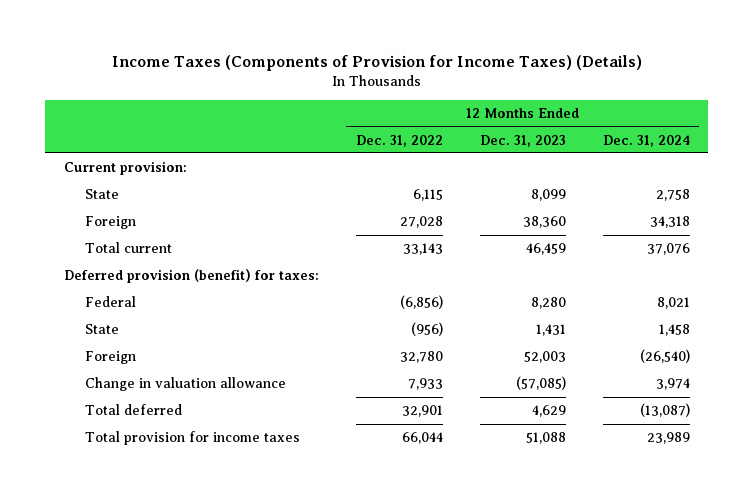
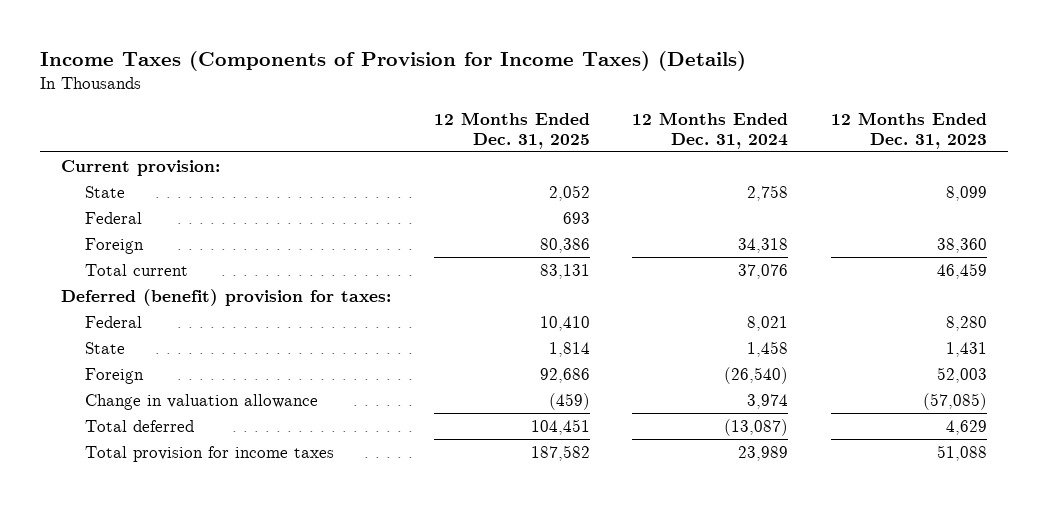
[355,134,443,147] Dec. 31, 2022 -> none
none -> [433,112,590,149] 12 Months Ended Dec. 31, 2025
none -> [85,211,143,224] Federal
[63,269,319,284] Deferred provision (benefit) for taxes: -> [61,288,392,306] Deferred (benefit) provision for taxes:

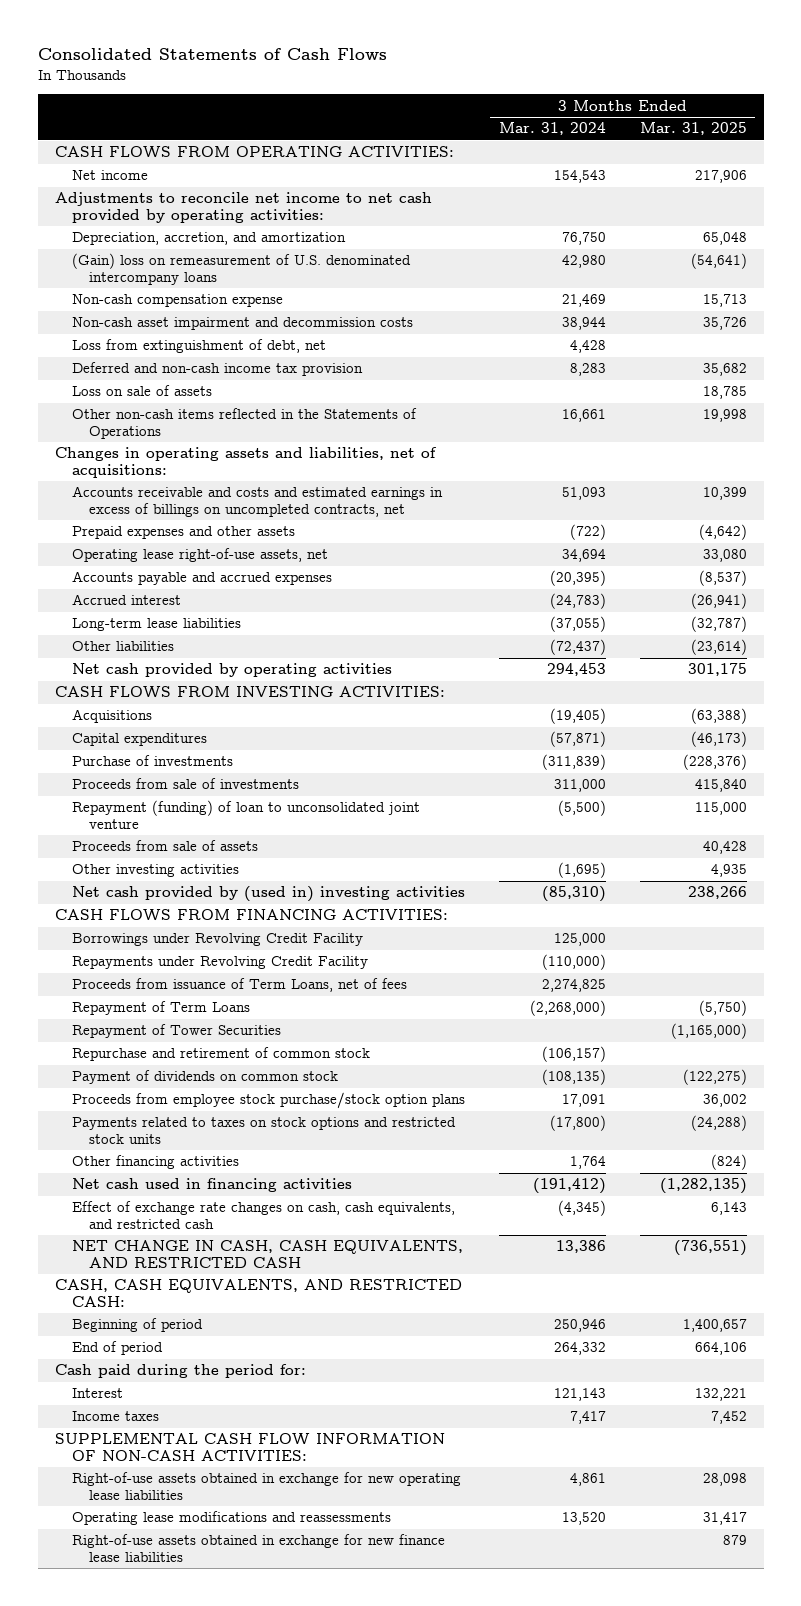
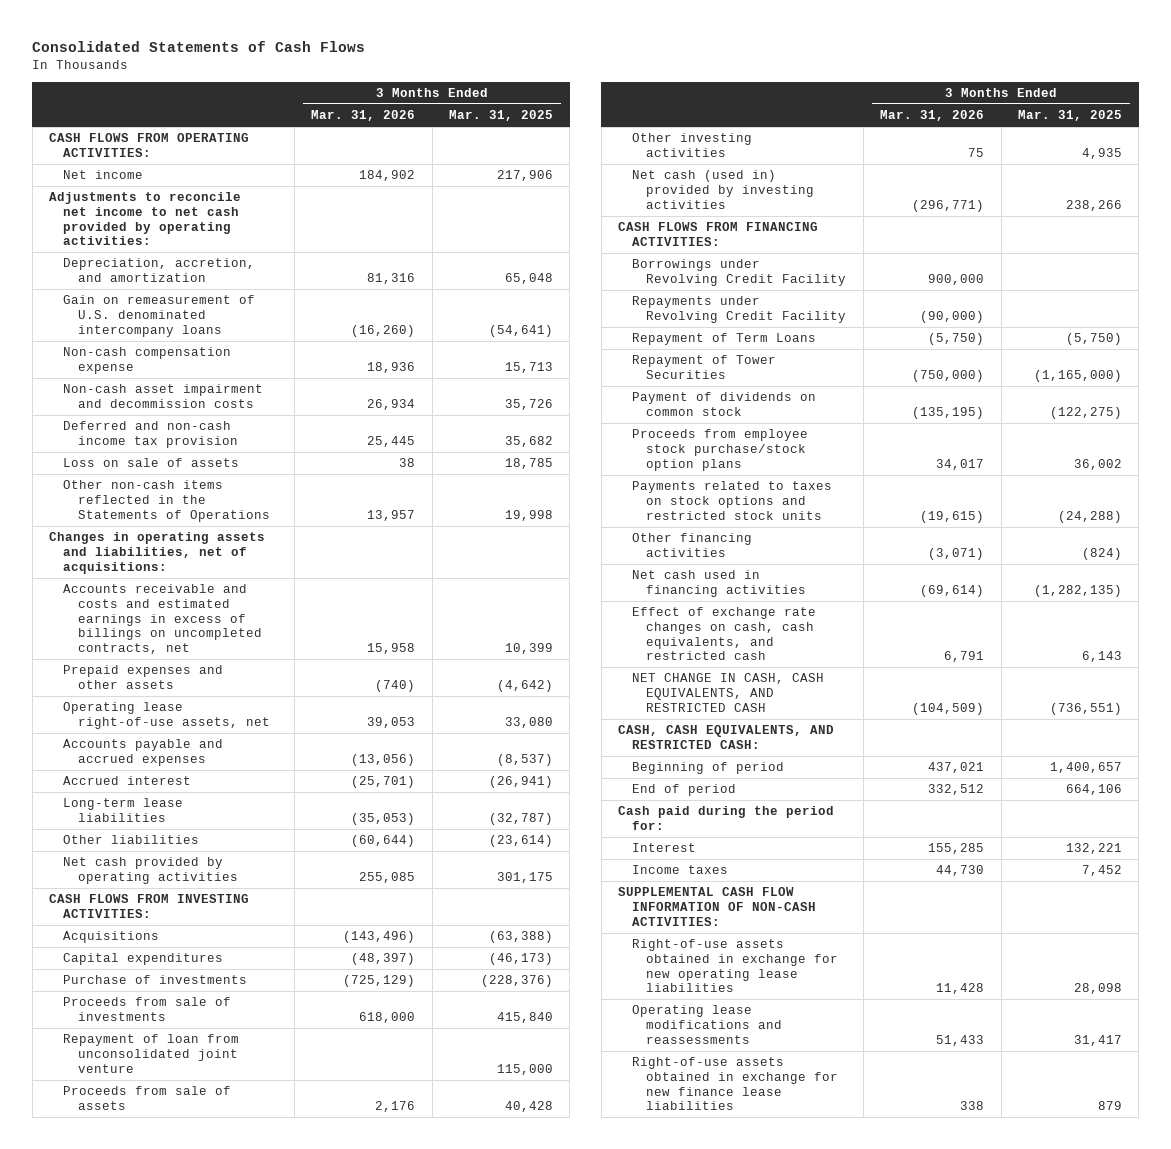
[498,122,606,136] Mar. 31, 2024 -> none
none -> [311,110,416,122] Mar. 31, 2026
[71,253,411,285] (Gain) loss on remeasurement of U.S. denominated intercompany loans -> [63,295,256,337] Gain on remeasurement of U.S. denominated intercompany loans
[71,339,326,354] Loss from extinguishment of debt, net -> none
[71,800,420,829] Repayment (funding) of loan to unconsolidated joint venture -> [63,1034,240,1073] Repayment of loan from unconsolidated joint venture
[71,886,465,903] Net cash provided by (used in) investing activities -> [632,170,815,209] Net cash (used in) provided by investing activities
[71,978,407,993] Proceeds from issuance of Term Loans, net of fees -> none
[71,1047,370,1062] Repurchase and retirement of common stock -> none

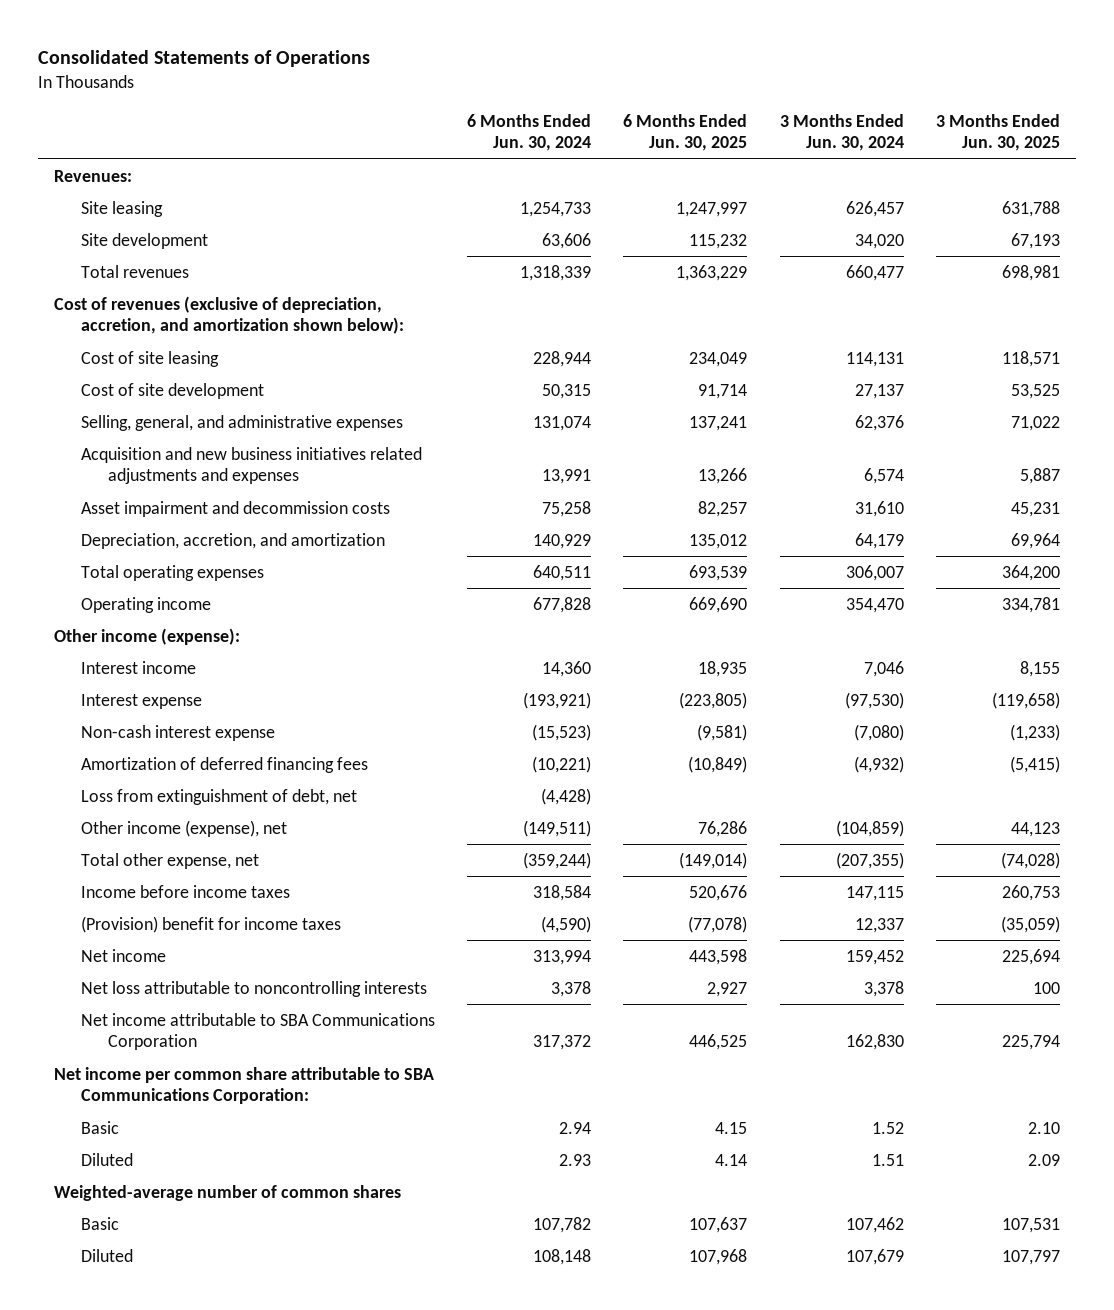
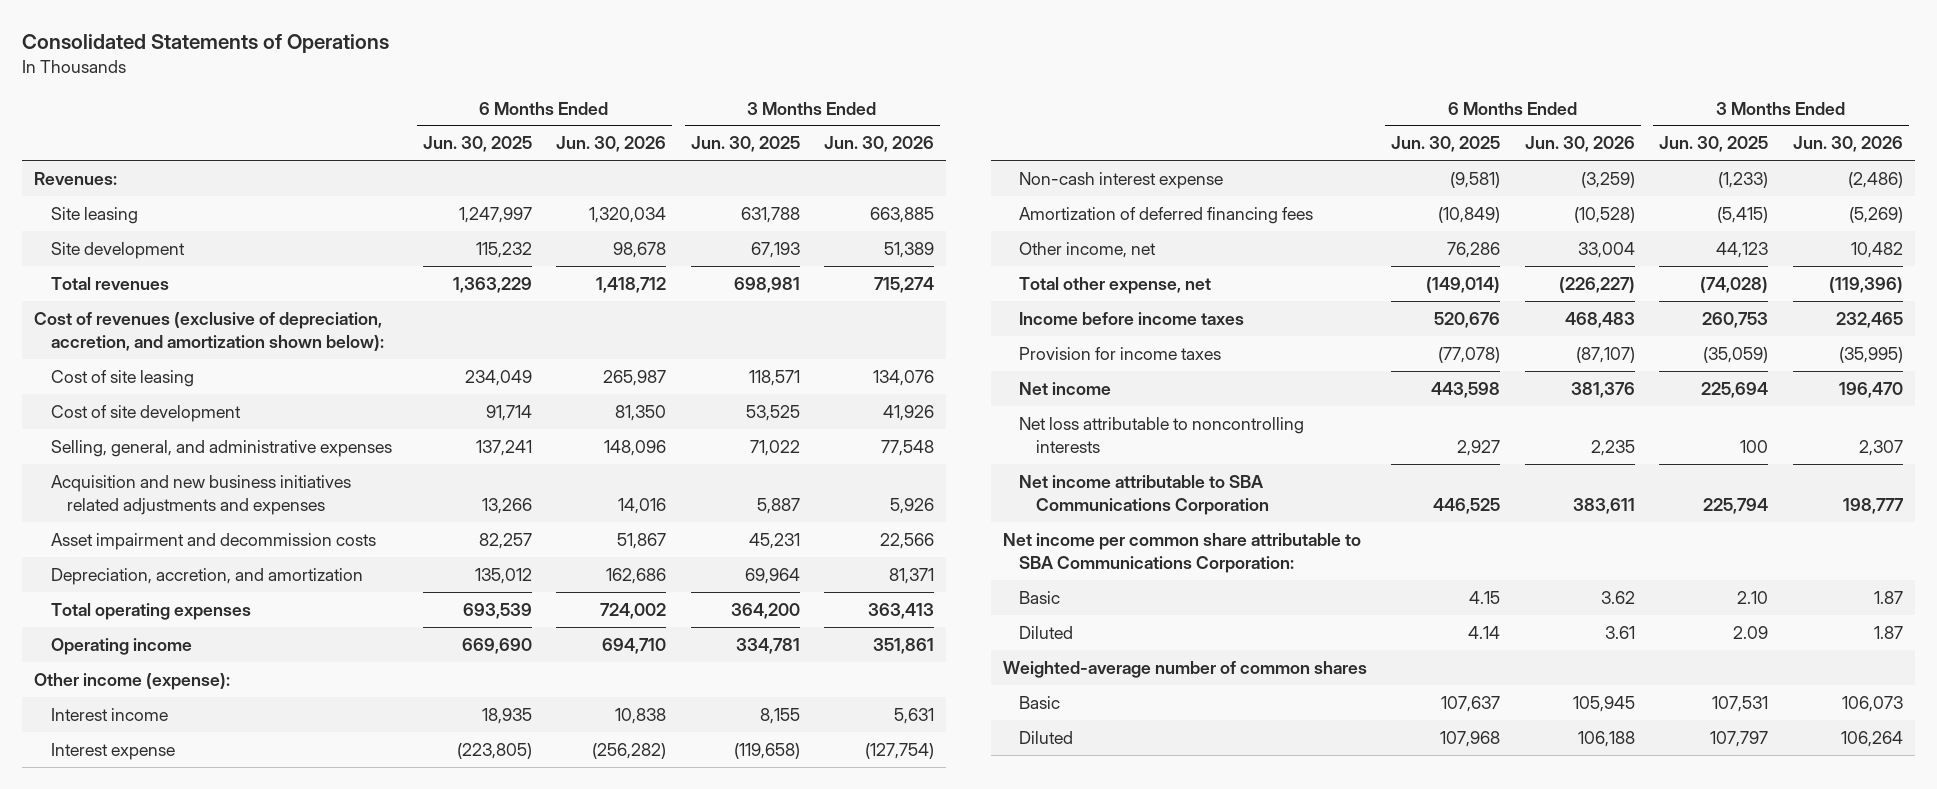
[467,114,592,152] 6 Months Ended Jun. 30, 2024 -> none
[779,114,904,152] 3 Months Ended Jun. 30, 2024 -> none
none -> [556,136,667,153] Jun. 30, 2026
none -> [824,136,935,153] Jun. 30, 2026
[80,788,357,805] Loss from extinguishment of debt, net -> none
[80,819,287,837] Other income (expense), net -> [1019,241,1157,258] Other income, net
[80,915,341,933] (Provision) benefit for income taxes -> [1019,346,1222,360] Provision for income taxes

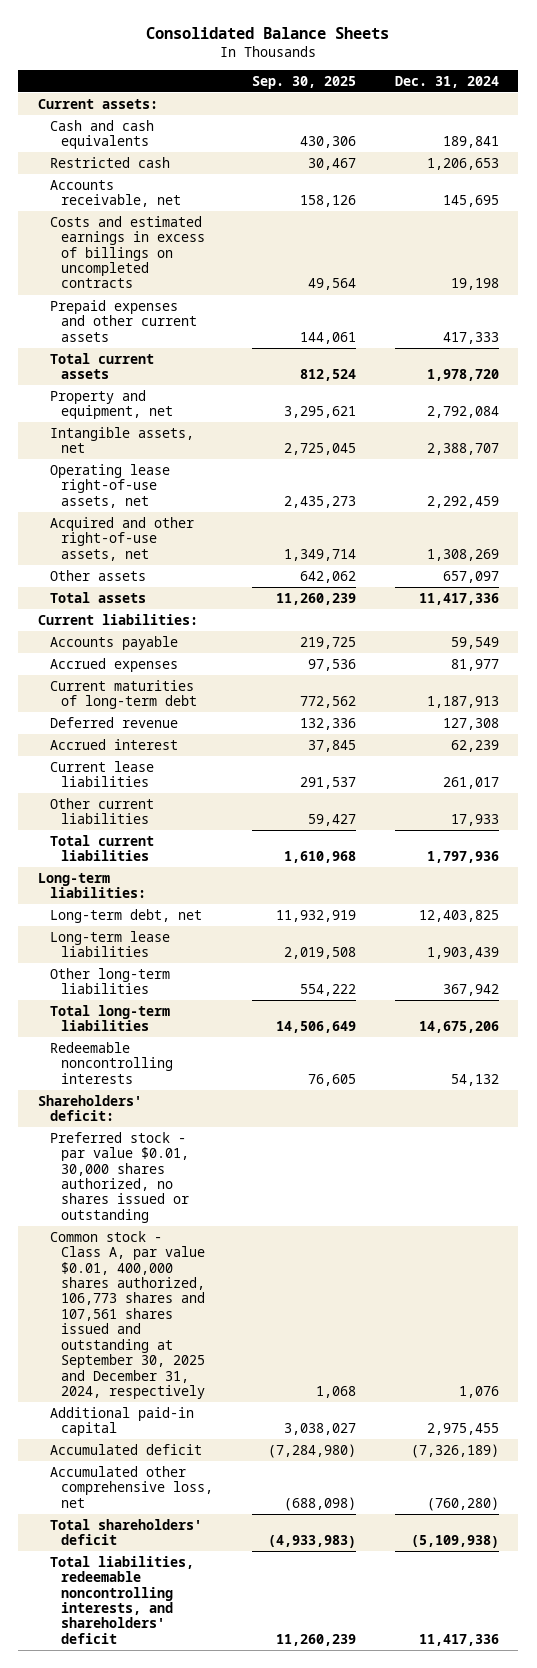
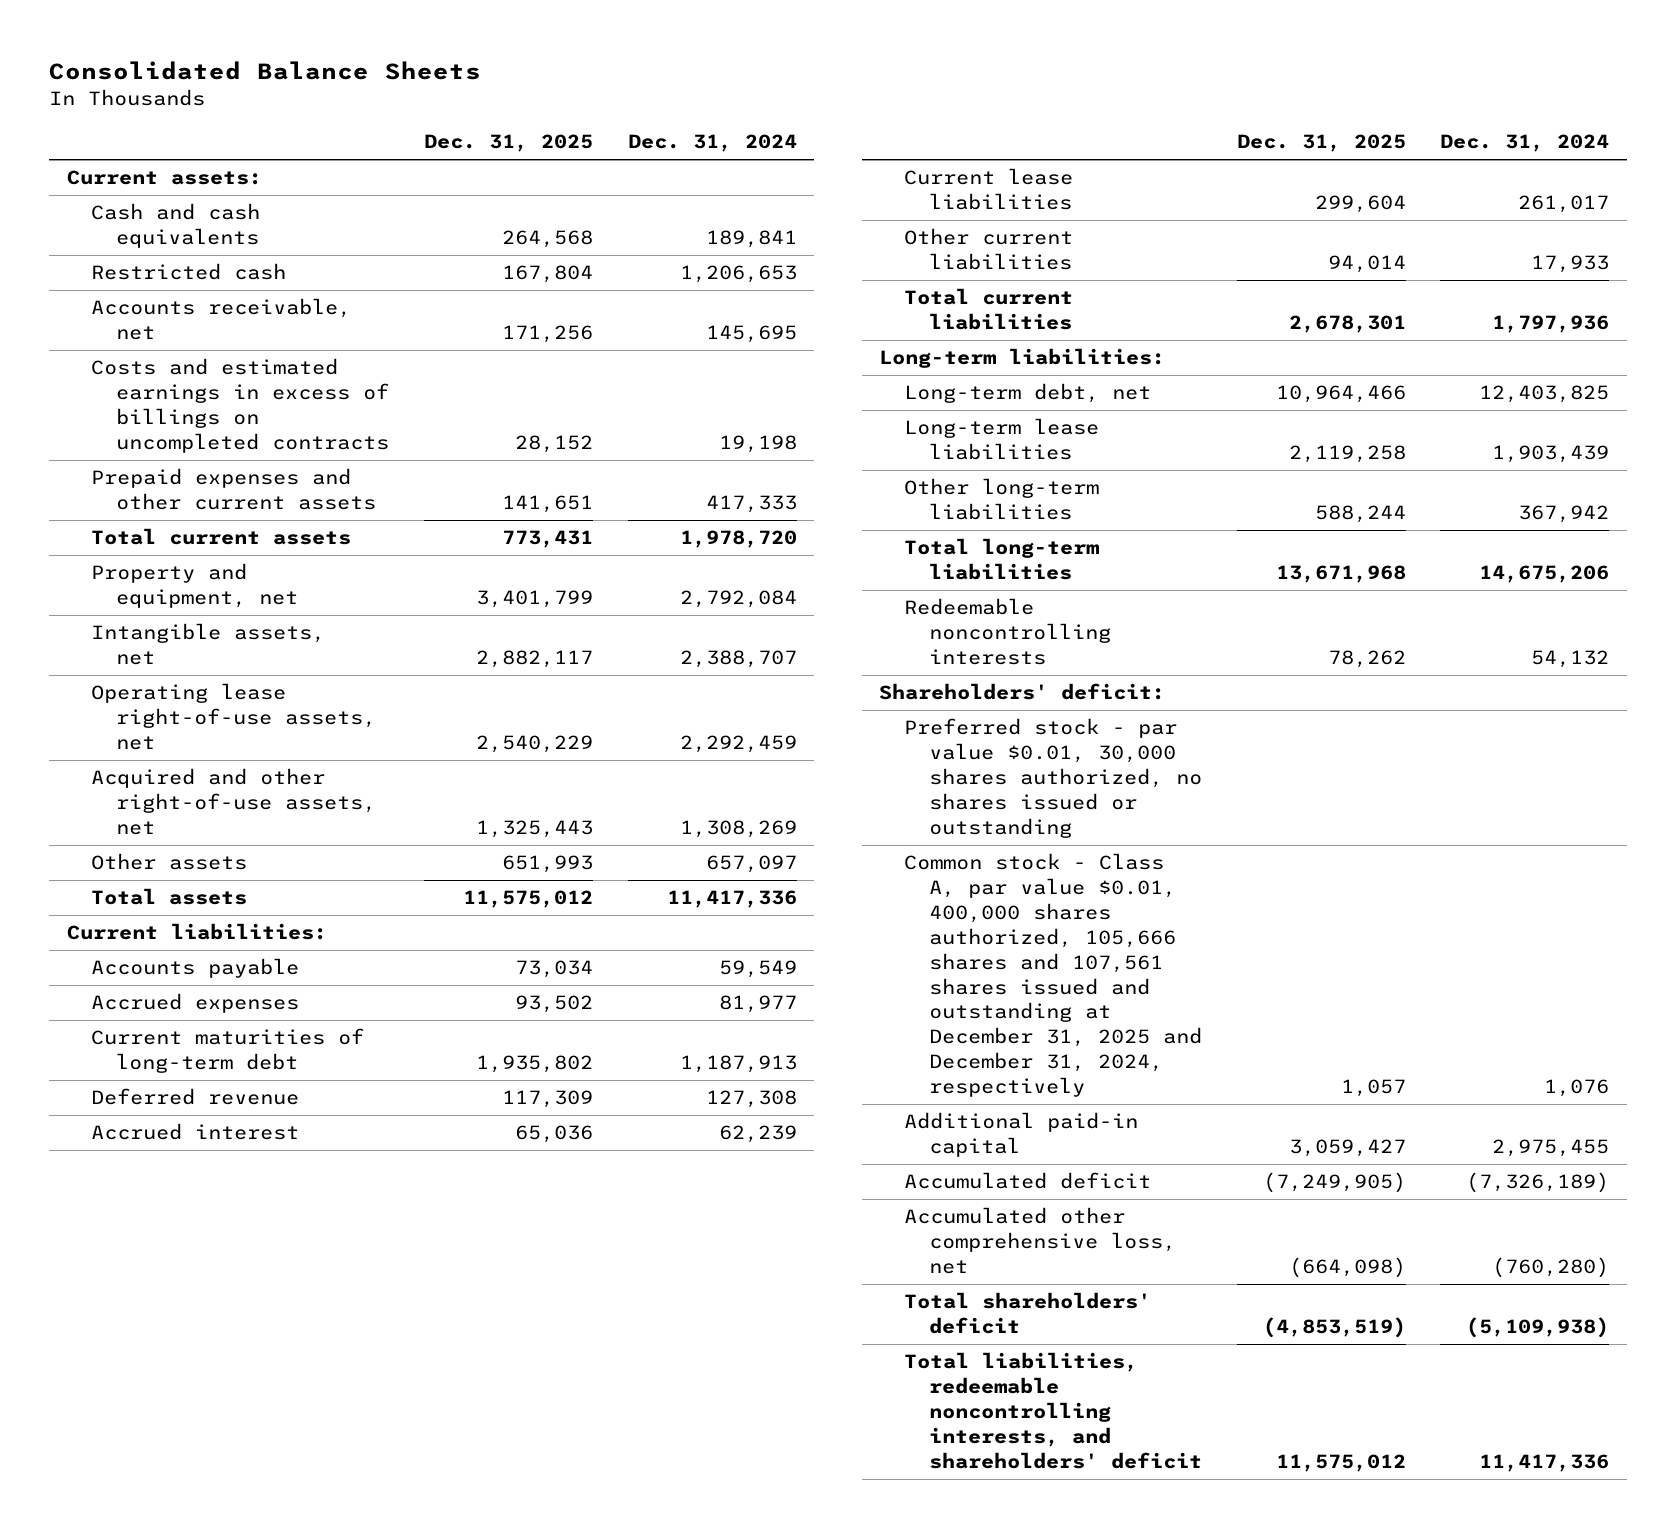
[252,75,357,89] Sep. 30, 2025 -> none
none -> [424,134,594,153] Dec. 31, 2025
[49,1230,206,1400] Common stock - Class A, par value $0.01, 400,000 shares authorized, 106,773 shares and 107,561 shares issued and outstanding at September 30, 2025 and December 31, 2024, respectively -> [904,853,1202,1097] Common stock - Class A, par value $0.01, 400,000 shares authorized, 105,666 shares and 107,561 shares issued and outstanding at December 31, 2025 and December 31, 2024, respectively

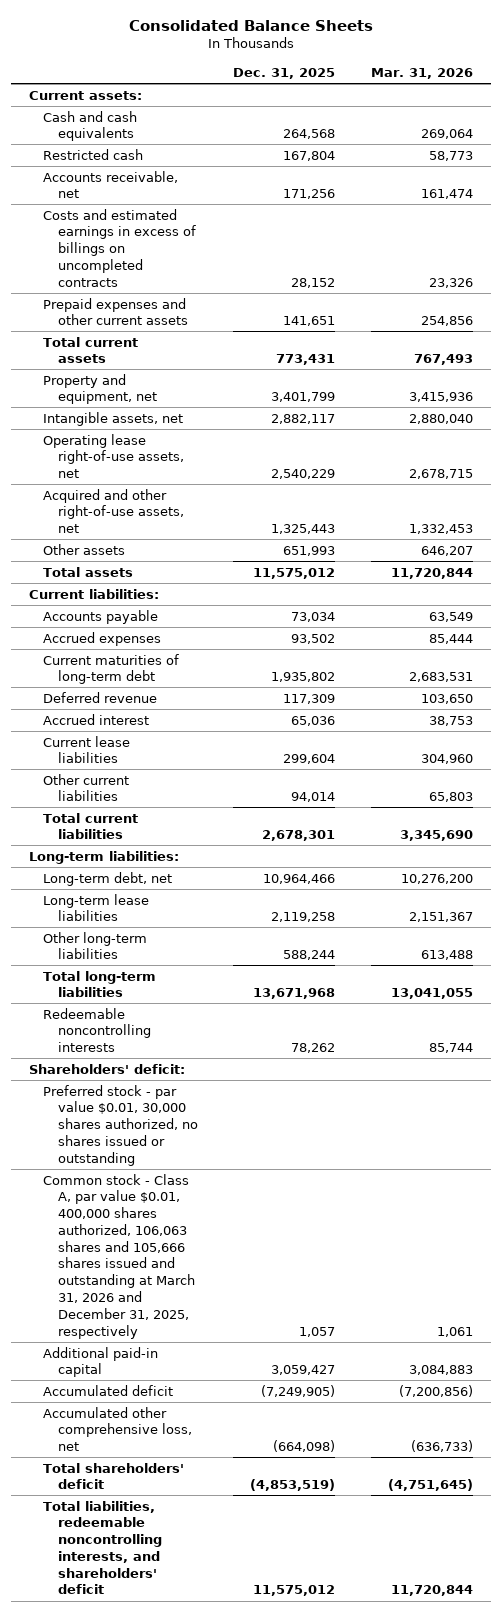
[627,134,797,153] Dec. 31, 2024 -> none
none -> [371,67,474,79] Mar. 31, 2026
[904,853,1202,1097] Common stock - Class A, par value $0.01, 400,000 shares authorized, 105,666 shares and 107,561 shares issued and outstanding at December 31, 2025 and December 31, 2024, respectively -> [43,1173,195,1339] Common stock - Class A, par value $0.01, 400,000 shares authorized, 106,063 shares and 105,666 shares issued and outstanding at March 31, 2026 and December 31, 2025, respectively

